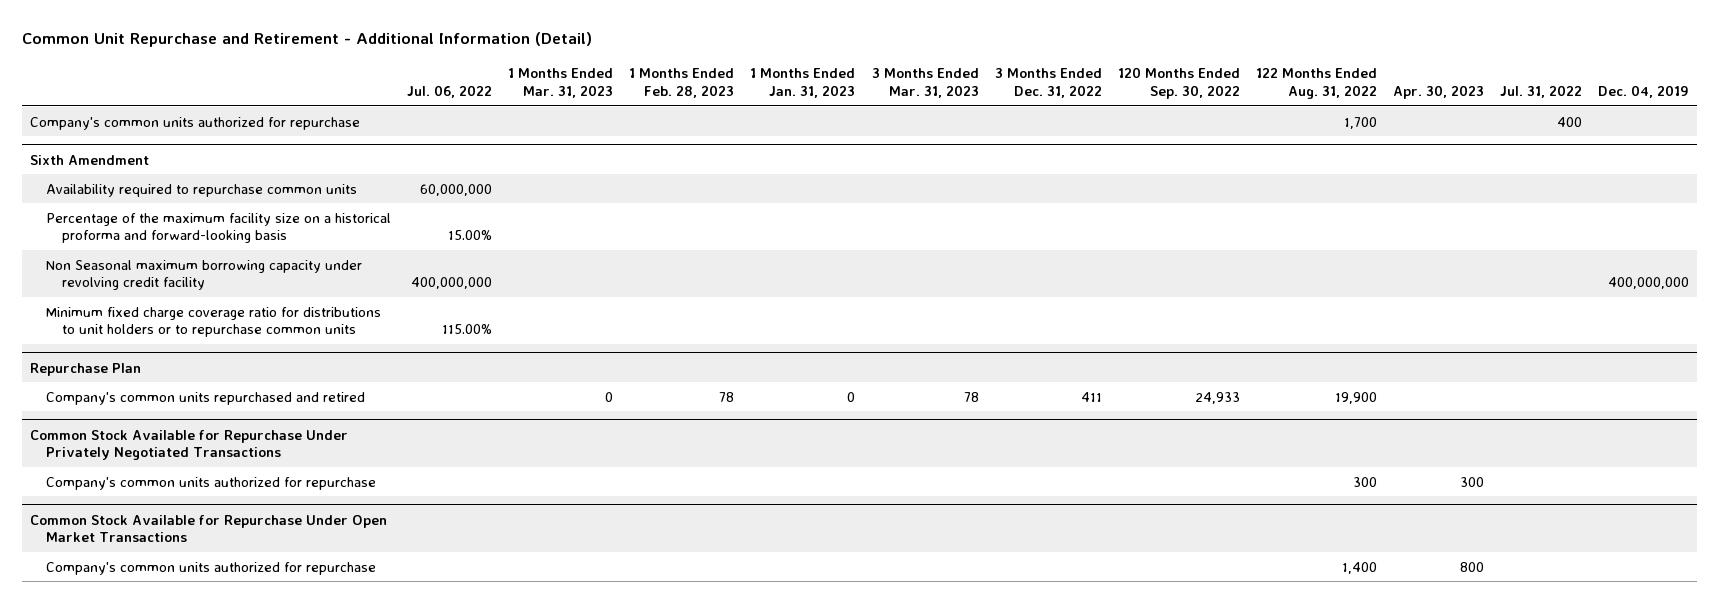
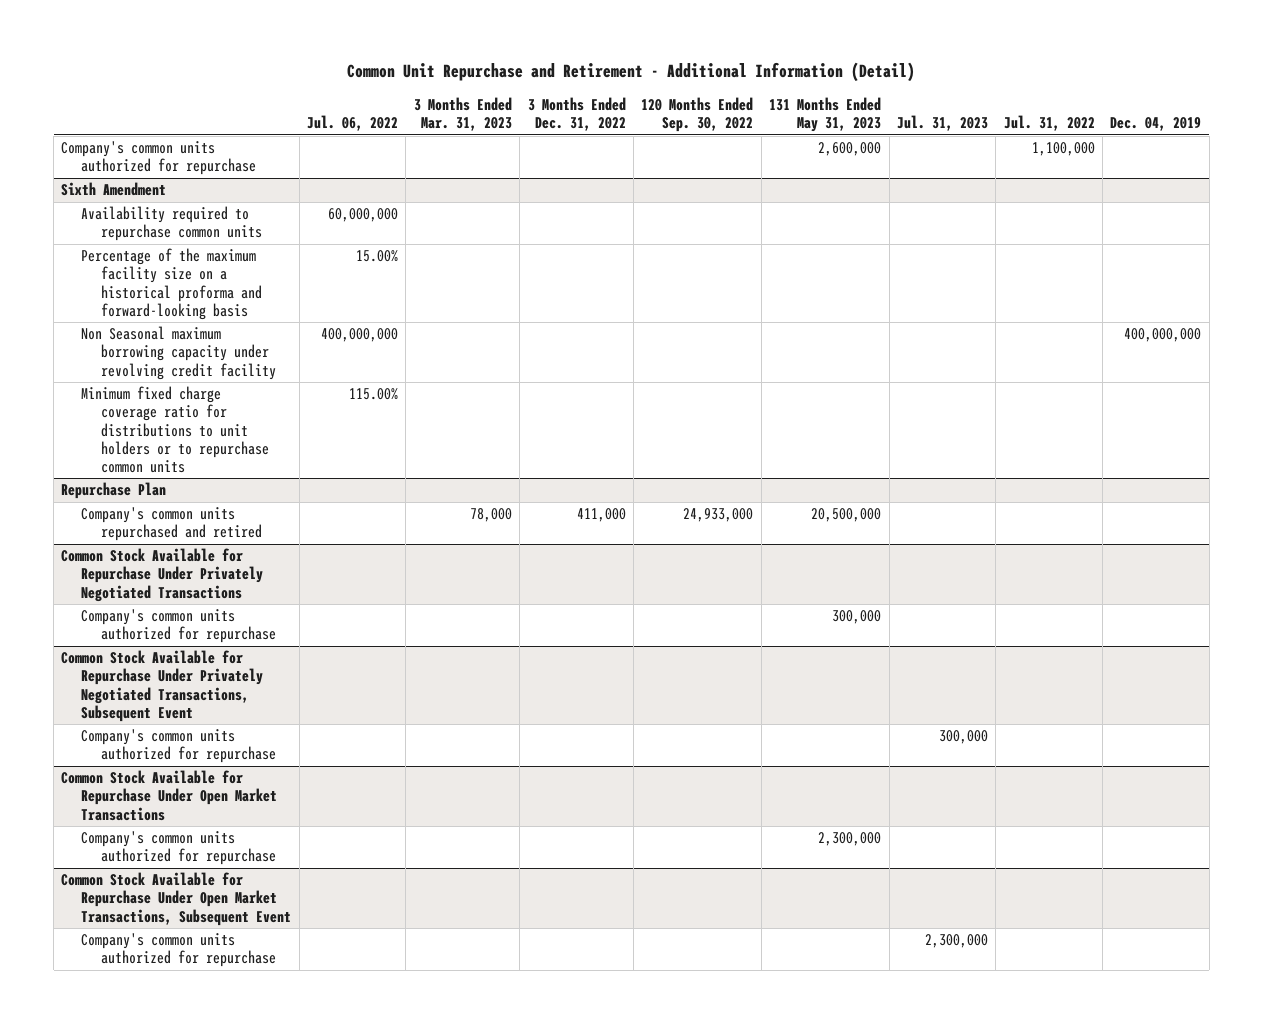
[508,67,614,98] 1 Months Ended Mar. 31, 2023 -> none
[629,67,735,98] 1 Months Ended Feb. 28, 2023 -> none
[750,67,856,98] 1 Months Ended Jan. 31, 2023 -> none
[1255,67,1377,99] 122 Months Ended Aug. 31, 2022 -> none
[1393,84,1485,99] Apr. 30, 2023 -> none
none -> [769,97,882,133] 131 Months Ended May 31, 2023
none -> [896,115,988,132] Jul. 31, 2023
[1557,116,1583,127] 400 -> [1031,142,1095,157] 1,100,000
[963,391,979,402] 78 -> [469,508,512,523] 78,000
[1080,391,1102,402] 411 -> [576,508,626,523] 411,000
[1194,391,1240,404] 24,933 -> [683,508,754,523] 24,933,000
none -> [61,650,264,722] Common Stock Available for Repurchase Under Privately Negotiated Transactions, Subsequent Event
none -> [81,729,277,764] Company's common units authorized for repurchase
none -> [61,872,292,926] Common Stock Available for Repurchase Under Open Market Transactions, Subsequent Event
none -> [81,933,277,968] Company's common units authorized for repurchase

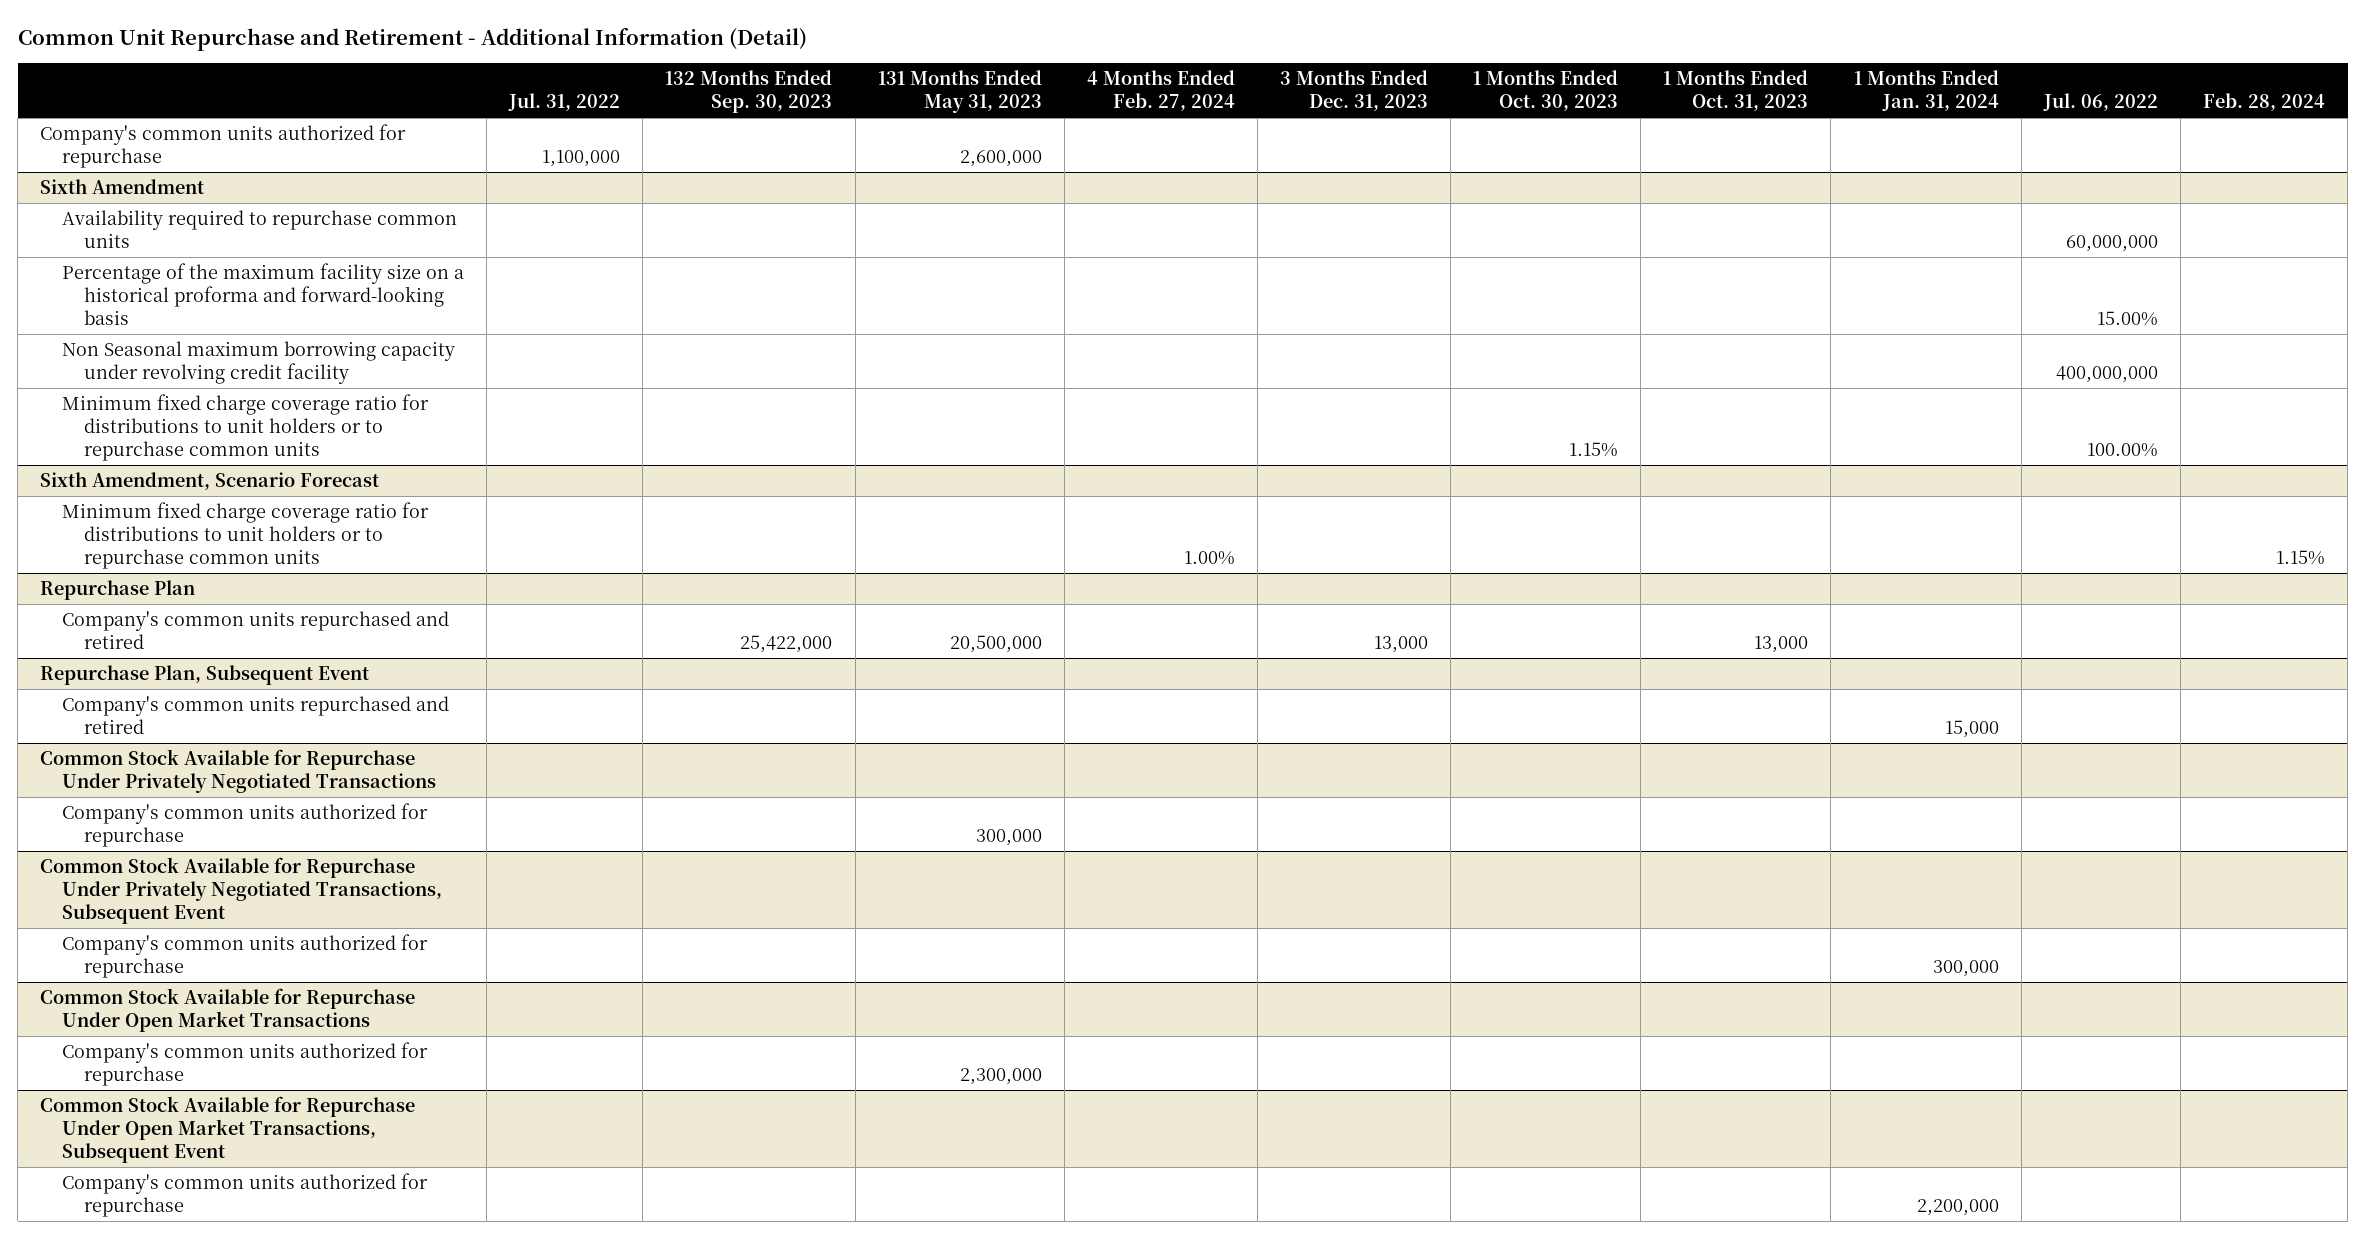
[413,97,512,132] 3 Months Ended Mar. 31, 2023 -> none
[527,97,626,132] 3 Months Ended Dec. 31, 2022 -> none
[641,97,754,133] 120 Months Ended Sep. 30, 2022 -> none
[896,115,988,132] Jul. 31, 2023 -> none
[1110,117,1202,132] Dec. 04, 2019 -> none
none -> [665,70,833,114] 132 Months Ended Sep. 30, 2023
none -> [1086,70,1235,112] 4 Months Ended Feb. 27, 2024
none -> [1280,70,1429,112] 3 Months Ended Dec. 31, 2023
none -> [1473,70,1619,112] 1 Months Ended Oct. 30, 2023
none -> [1663,70,1809,112] 1 Months Ended Oct. 31, 2023
none -> [1853,70,1999,112] 1 Months Ended Jan. 31, 2024
none -> [2202,93,2325,112] Feb. 28, 2024
[349,388,399,401] 115.00% -> [2086,442,2158,457] 100.00%
none -> [40,472,380,491] Sixth Amendment, Scenario Forecast
none -> [62,502,430,569] Minimum fixed charge coverage ratio for distributions to unit holders or to repurchase common units
none -> [40,665,370,686] Repurchase Plan, Subsequent Event
none -> [62,696,450,734] Company's common units repurchased and retired

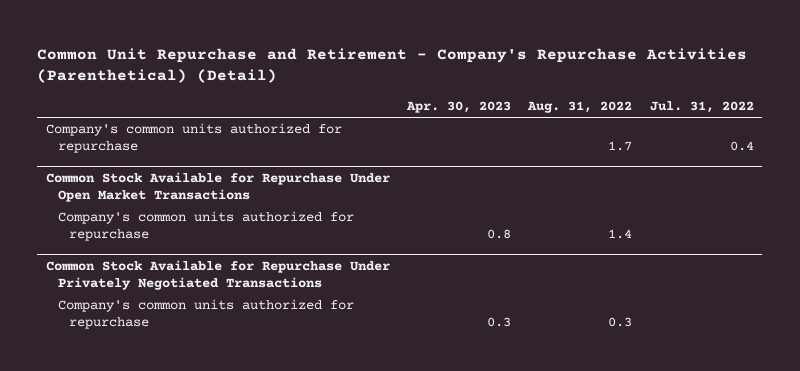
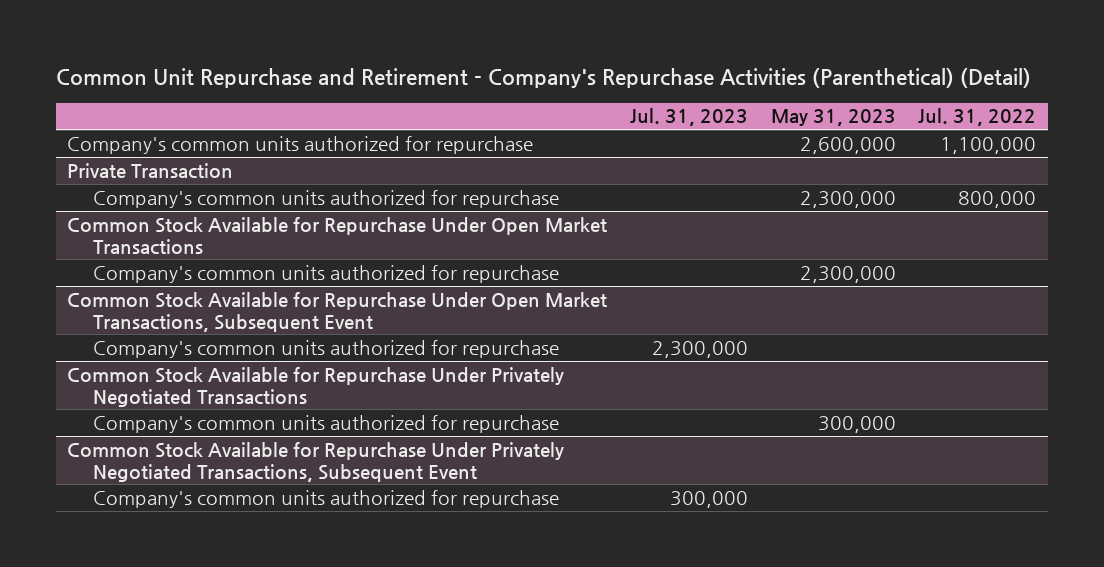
[406,100,512,113] Apr. 30, 2023 -> none
[527,100,633,113] Aug. 31, 2022 -> none
none -> [629,108,748,127] Jul. 31, 2023
none -> [770,109,896,127] May 31, 2023
[729,141,754,152] 0.4 -> [940,136,1037,154] 1,100,000
none -> [67,162,234,179] Private Transaction
none -> [93,189,560,208] Company's common units authorized for repurchase
none -> [67,291,608,332] Common Stock Available for Repurchase Under Open Market Transactions, Subsequent Event
none -> [93,339,560,358] Company's common units authorized for repurchase
none -> [67,441,565,482] Common Stock Available for Repurchase Under Privately Negotiated Transactions, Subsequent Event
none -> [93,489,560,508] Company's common units authorized for repurchase

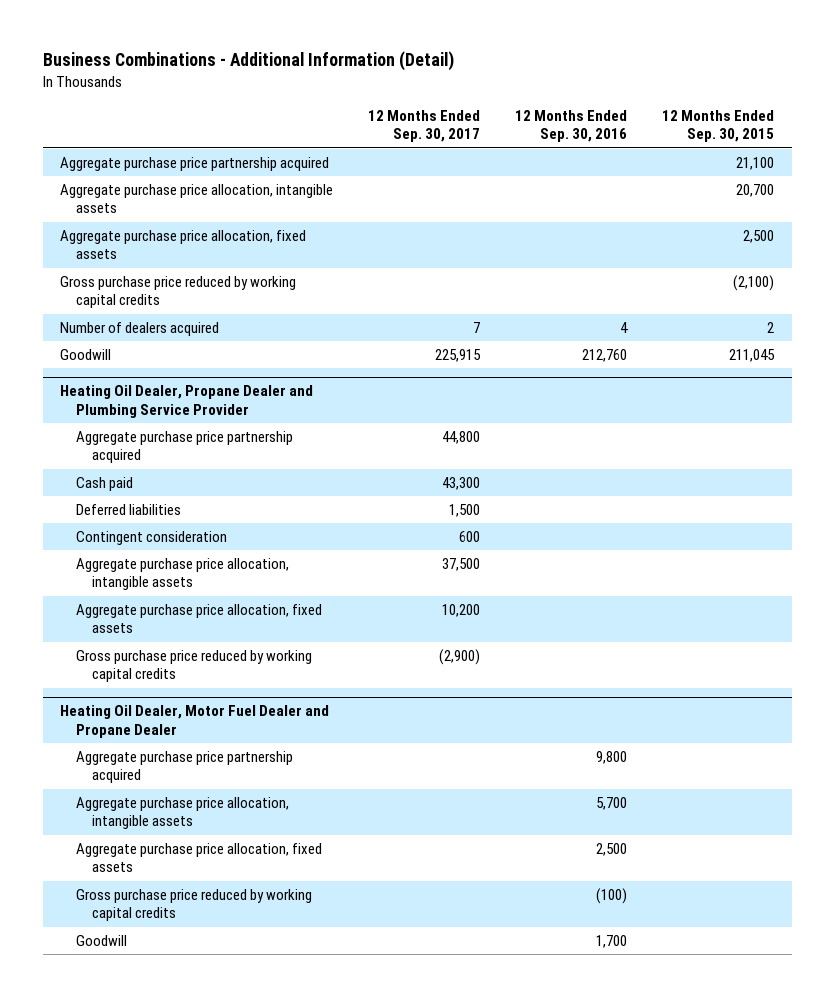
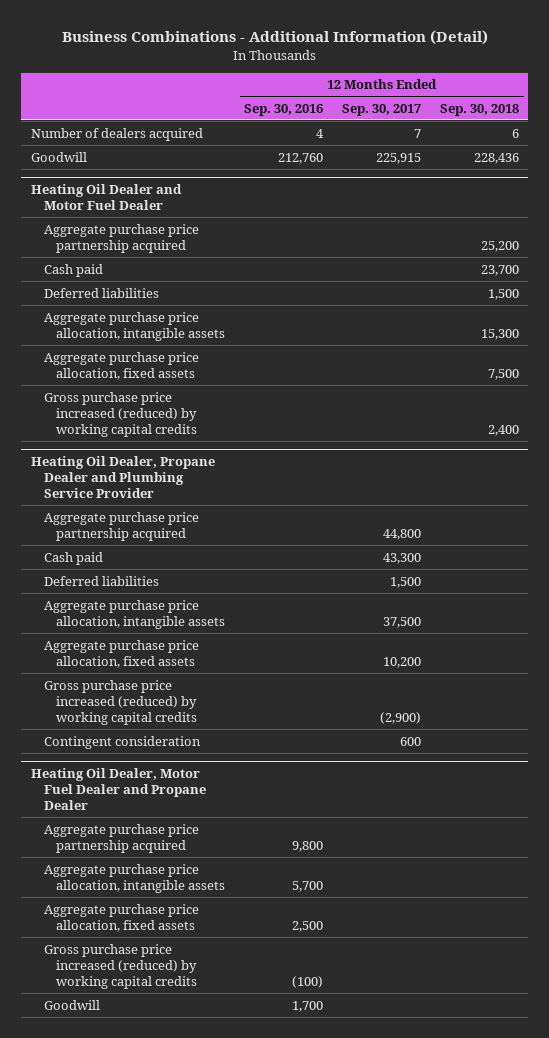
[662,110,775,143] 12 Months Ended Sep. 30, 2015 -> none
none -> [439,103,519,116] Sep. 30, 2018
[60,157,330,172] Aggregate purchase price partnership acquired -> none
[60,184,334,214] Aggregate purchase price allocation, intangible assets -> none
[60,230,307,260] Aggregate purchase price allocation, fixed assets -> none
[60,276,297,309] Gross purchase price reduced by working capital credits -> none
none -> [30,183,182,210] Heating Oil Dealer and Motor Fuel Dealer
none -> [43,223,199,253] Aggregate purchase price partnership acquired
none -> [43,263,103,277] Cash paid
none -> [43,287,159,298] Deferred liabilities
none -> [43,311,226,341] Aggregate purchase price allocation, intangible assets
none -> [43,351,199,380] Aggregate purchase price allocation, fixed assets
none -> [43,391,198,437] Gross purchase price increased (reduced) by working capital credits
[76,650,313,683] Gross purchase price reduced by working capital credits -> [43,679,198,725] Gross purchase price increased (reduced) by working capital credits
[76,531,228,546] Contingent consideration -> [43,735,201,749] Contingent consideration
[76,889,313,922] Gross purchase price reduced by working capital credits -> [43,943,198,989] Gross purchase price increased (reduced) by working capital credits

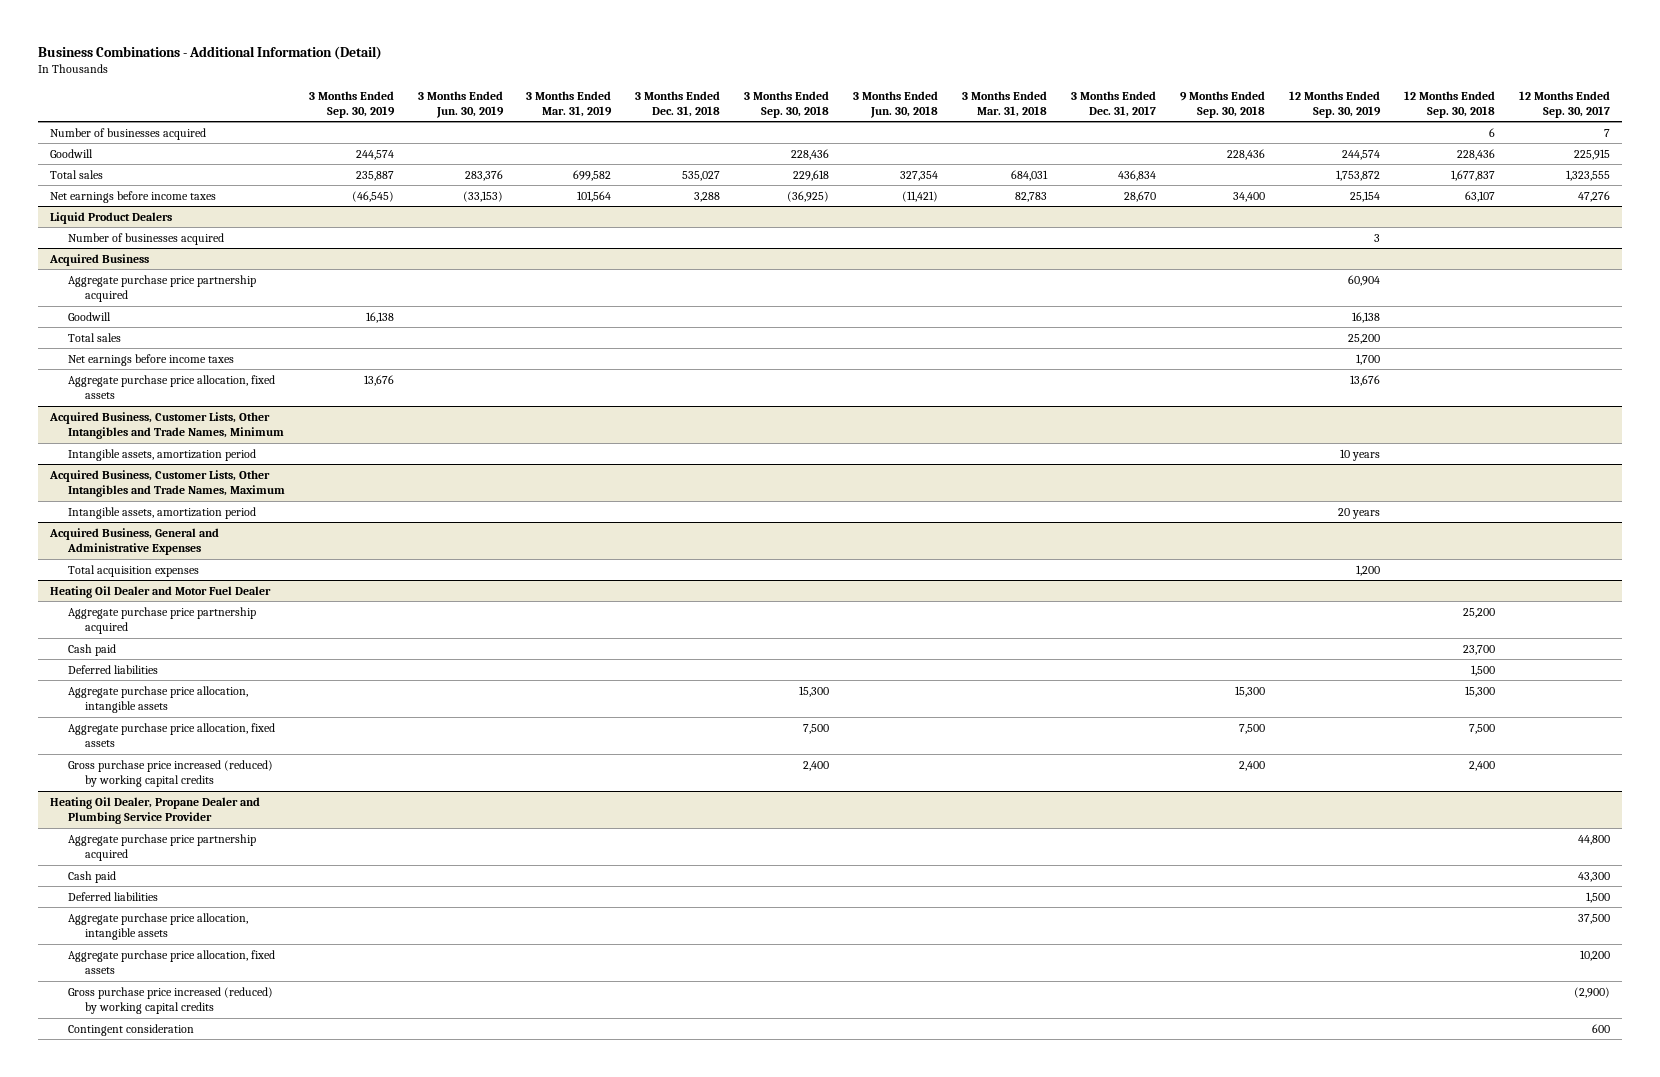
[244,103,324,116] Sep. 30, 2016 -> none
none -> [308,90,395,118] 3 Months Ended Sep. 30, 2019
none -> [417,90,504,118] 3 Months Ended Jun. 30, 2019
none -> [526,90,613,117] 3 Months Ended Mar. 31, 2019
none -> [635,90,721,117] 3 Months Ended Dec. 31, 2018
none -> [744,90,830,118] 3 Months Ended Sep. 30, 2018
none -> [853,90,939,118] 3 Months Ended Jun. 30, 2018
none -> [962,90,1048,117] 3 Months Ended Mar. 31, 2018
none -> [1071,90,1157,117] 3 Months Ended Dec. 31, 2017
none -> [1180,90,1266,118] 9 Months Ended Sep. 30, 2018
none -> [1289,90,1382,118] 12 Months Ended Sep. 30, 2019
[30,127,203,141] Number of dealers acquired -> [50,127,207,140] Number of businesses acquired
none -> [50,169,104,179] Total sales
none -> [50,190,217,203] Net earnings before income taxes
none -> [50,211,173,224] Liquid Product Dealers
none -> [67,232,224,245] Number of businesses acquired
none -> [49,253,150,266] Acquired Business
none -> [67,274,256,302] Aggregate purchase price partnership acquired
none -> [67,311,111,321] Goodwill
none -> [67,332,121,342] Total sales
none -> [67,353,234,366] Net earnings before income taxes
none -> [67,374,275,399] Aggregate purchase price allocation, fixed assets
none -> [49,411,284,439] Acquired Business, Customer Lists, Other Intangibles and Trade Names, Minimum
none -> [67,448,256,461] Intangible assets, amortization period
none -> [49,469,285,497] Acquired Business, Customer Lists, Other Intangibles and Trade Names, Maximum
none -> [67,506,256,519] Intangible assets, amortization period
none -> [49,527,220,555] Acquired Business, General and Administrative Expenses
none -> [67,564,199,577] Total acquisition expenses
[30,767,206,810] Heating Oil Dealer, Motor Fuel Dealer and Propane Dealer -> none
[43,823,199,853] Aggregate purchase price partnership acquired -> none
[43,863,226,893] Aggregate purchase price allocation, intangible assets -> none
[43,903,199,932] Aggregate purchase price allocation, fixed assets -> none
[43,943,198,989] Gross purchase price increased (reduced) by working capital credits -> none
[43,999,100,1010] Goodwill -> none

